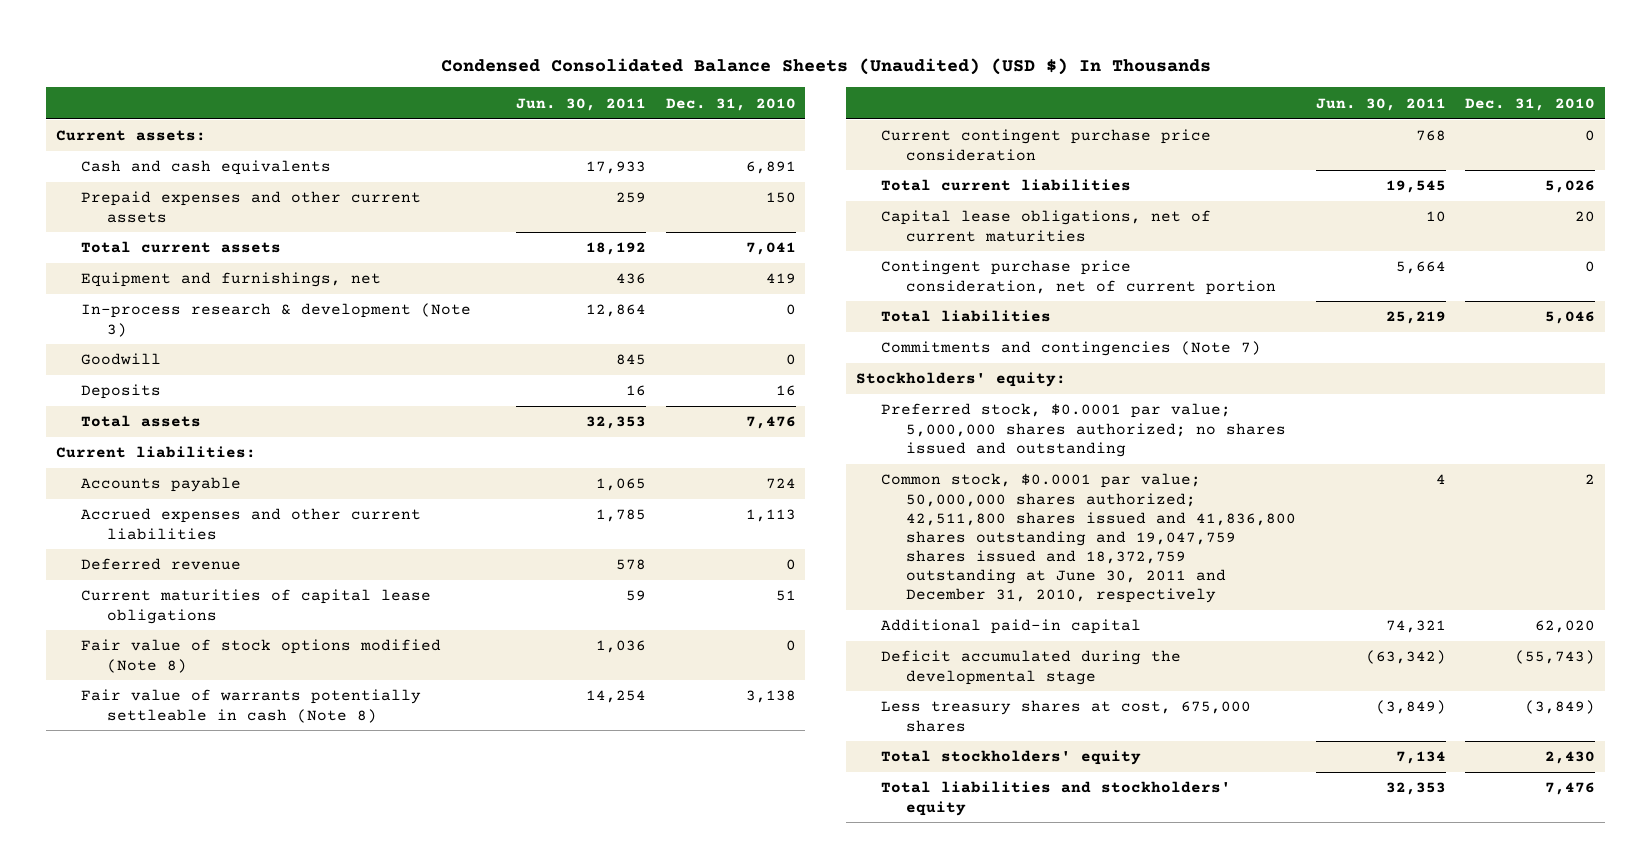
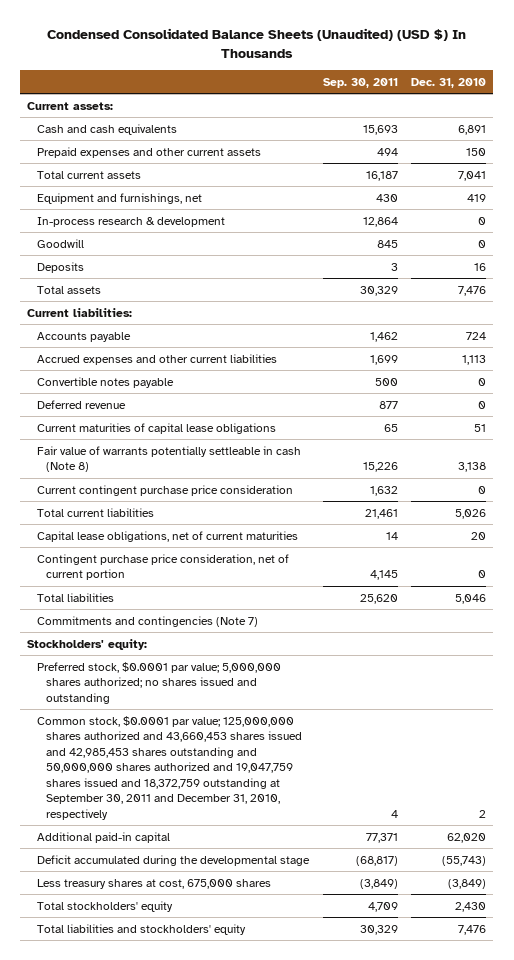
[516,97,647,111] Jun. 30, 2011 -> none
none -> [322,77,398,88] Sep. 30, 2011
[81,303,472,337] In-process research & development (Note 3) -> [36,216,225,227] In-process research & development
none -> [36,376,174,388] Convertible notes payable
[81,639,442,673] Fair value of stock options modified (Note 8) -> none
[880,473,1297,604] Common stock, $0.0001 par value; 50,000,000 shares authorized; 42,511,800 shares issued and 41,836,800 shares outstanding and 19,047,759 shares issued and 18,372,759 outstanding at June 30, 2011 and December 31, 2010, respectively -> [36,715,302,820] Common stock, $0.0001 par value; 125,000,000 shares authorized and 43,660,453 shares issued and 42,985,453 shares outstanding and 50,000,000 shares authorized and 19,047,759 shares issued and 18,372,759 outstanding at September 30, 2011 and December 31, 2010, respectively

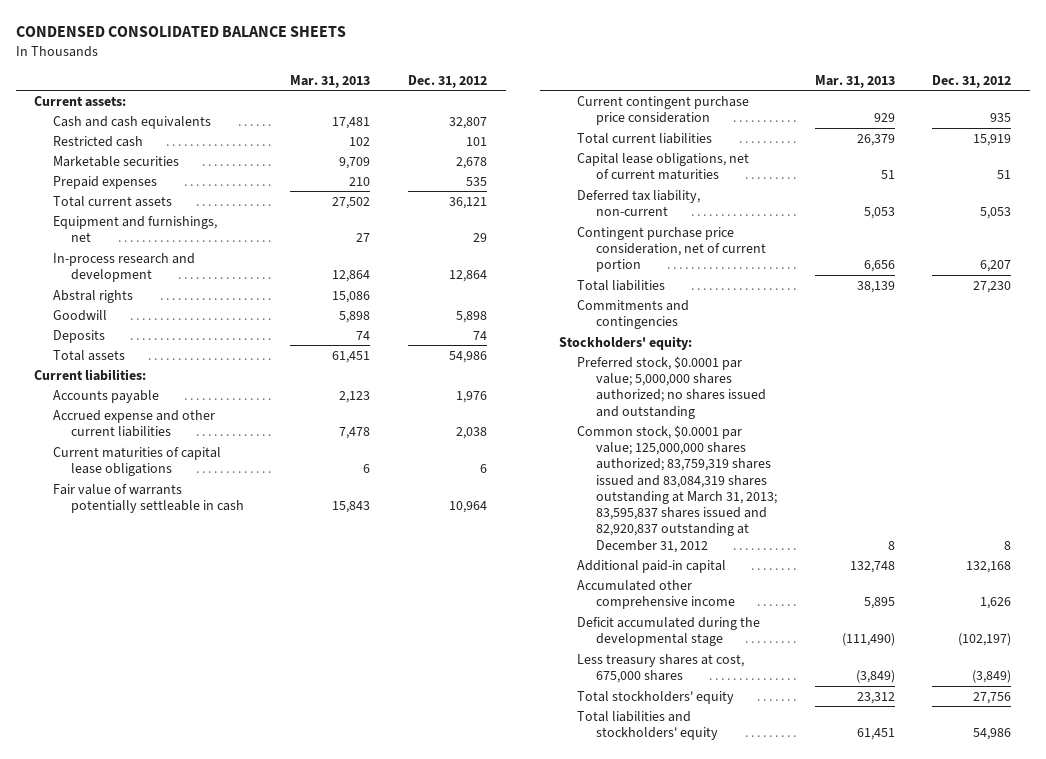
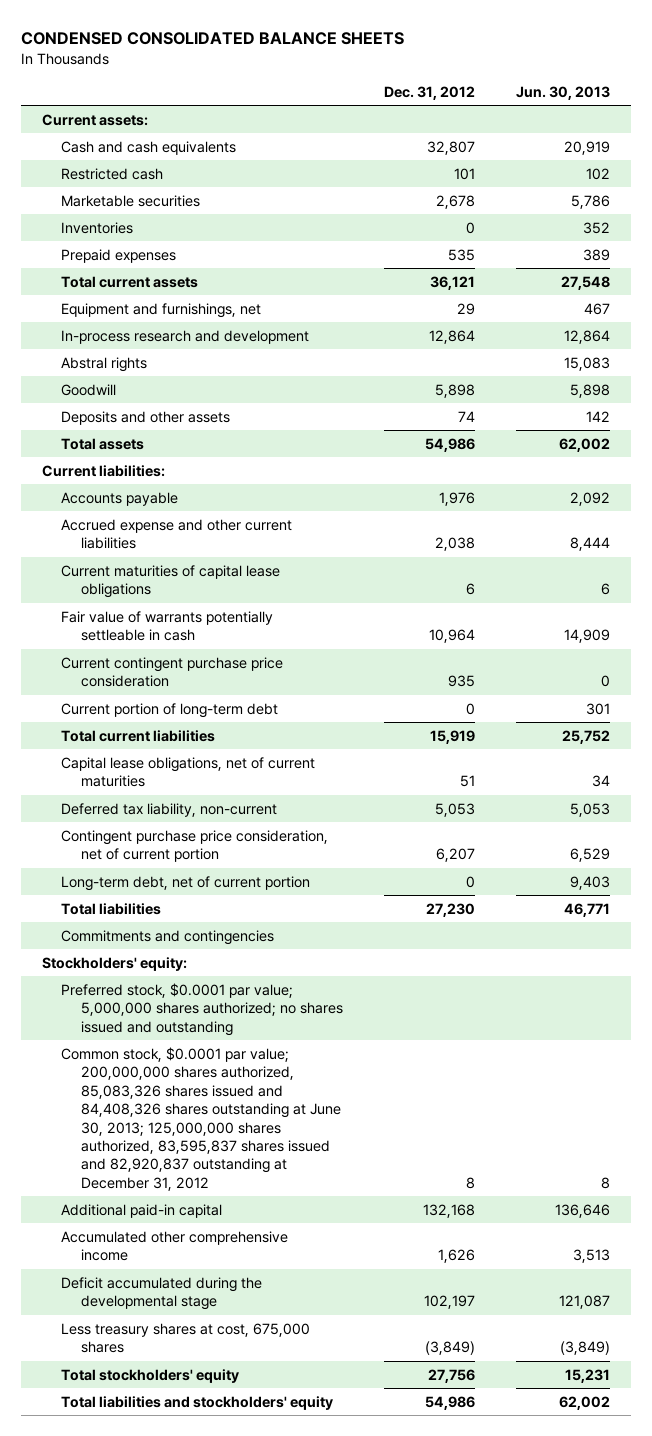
[290,74,371,88] Mar. 31, 2013 -> none
none -> [516,85,611,100] Jun. 30, 2013
none -> [61,221,134,234] Inventories
[52,329,105,343] Deposits -> [61,410,231,425] Deposits and other assets
none -> [61,702,279,718] Current portion of long-term debt
none -> [61,875,311,891] Long-term debt, net of current portion
[577,424,777,553] Common stock, $0.0001 par value; 125,000,000 shares authorized; 83,759,319 shares issued and 83,084,319 shares outstanding at March 31, 2013; 83,595,837 shares issued and 82,920,837 outstanding at December 31, 2012 -> [61,1046,342,1191] Common stock, $0.0001 par value; 200,000,000 shares authorized, 85,083,326 shares issued and 84,408,326 shares outstanding at June 30, 2013; 125,000,000 shares authorized, 83,595,837 shares issued and 82,920,837 outstanding at December 31, 2012
[958,633,1012,647] (102,197) -> [424,1295,476,1310] 102,197

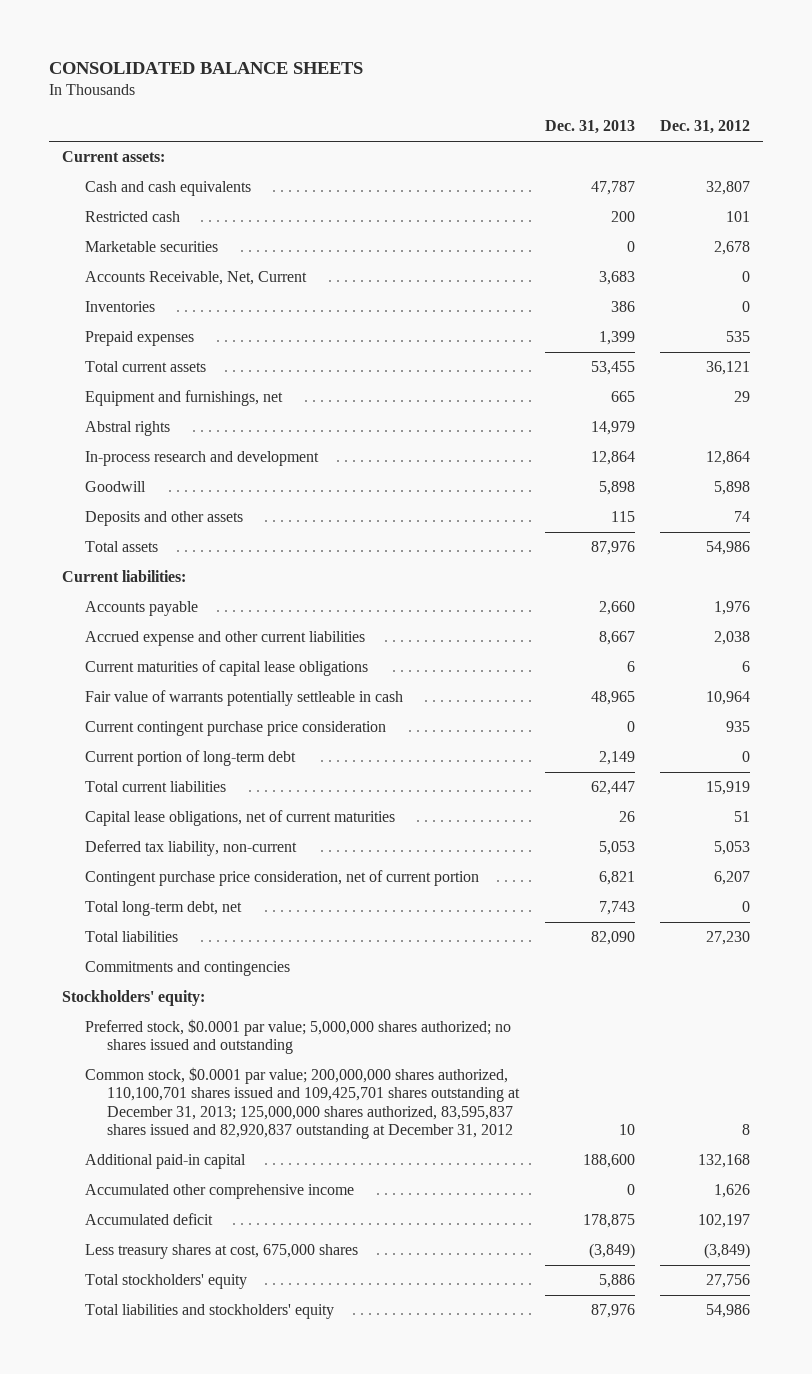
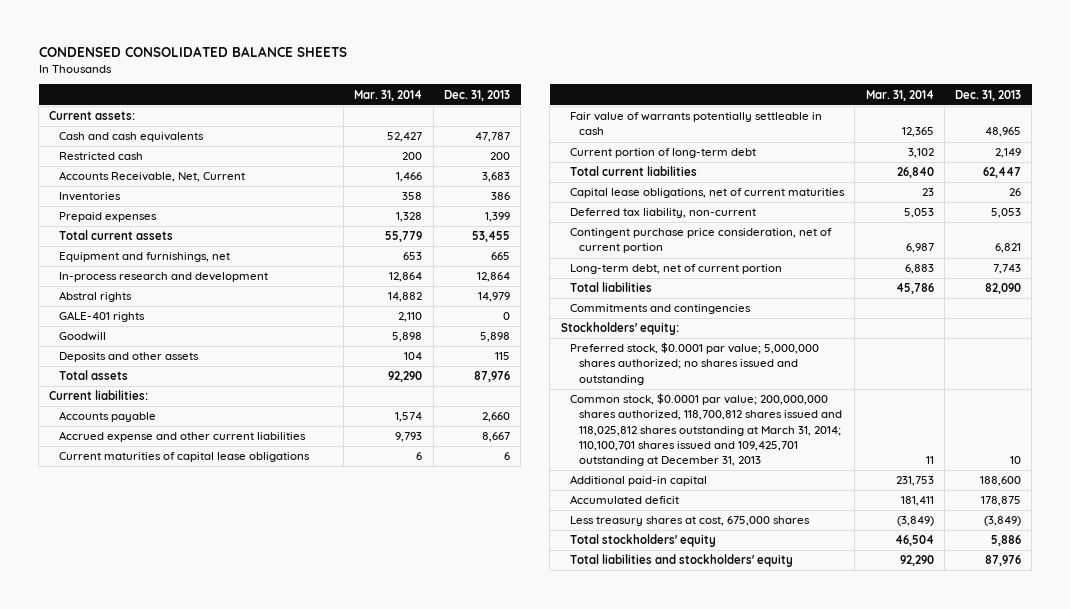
[49,62,364,75] CONSOLIDATED BALANCE SHEETS -> [38,45,347,57] CONDENSED CONSOLIDATED BALANCE SHEETS
[659,120,750,135] Dec. 31, 2012 -> none
none -> [354,89,423,101] Mar. 31, 2014
[84,241,218,253] Marketable securities -> none
[84,421,170,437] Abstral rights -> [58,291,132,303] Abstral rights
none -> [58,311,145,323] GALE-401 rights
[84,721,386,737] Current contingent purchase price consideration -> none
[84,901,242,917] Total long-term debt, net -> [570,264,783,275] Long-term debt, net of current portion
[84,1067,521,1140] Common stock, $0.0001 par value; 200,000,000 shares authorized, 110,100,701 shares issued and 109,425,701 shares outstanding at December 31, 2013; 125,000,000 shares authorized, 83,595,837 shares issued and 82,920,837 outstanding at December 31, 2012 -> [570,393,843,466] Common stock, $0.0001 par value; 200,000,000 shares authorized, 118,700,812 shares issued and 118,025,812 shares outstanding at March 31, 2014; 110,100,701 shares issued and 109,425,701 outstanding at December 31, 2013
[84,1184,354,1200] Accumulated other comprehensive income -> none

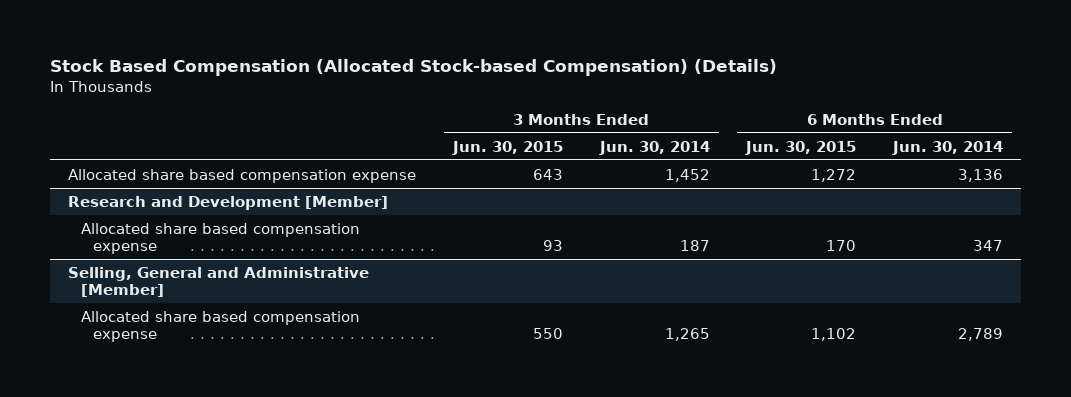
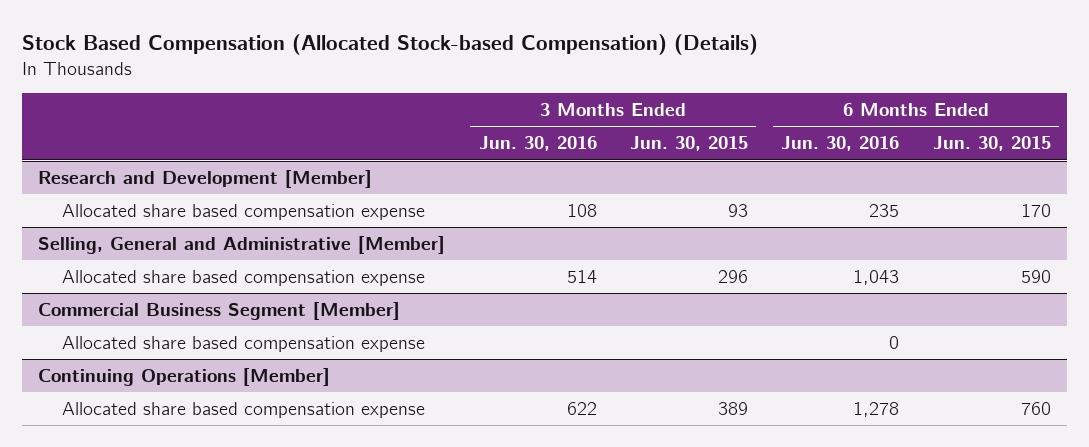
[598,140,710,155] Jun. 30, 2014 -> none
[891,140,1003,155] Jun. 30, 2014 -> none
none -> [478,136,597,152] Jun. 30, 2016
none -> [781,136,900,152] Jun. 30, 2016
[68,168,417,183] Allocated share based compensation expense -> none
[532,328,563,340] 550 -> [718,269,749,283] 296
[811,328,857,342] 1,102 -> [1020,269,1051,283] 590
none -> [38,301,401,320] Commercial Business Segment [Member]
none -> [62,335,426,352] Allocated share based compensation expense
none -> [38,367,331,386] Continuing Operations [Member]
none -> [62,401,426,418] Allocated share based compensation expense

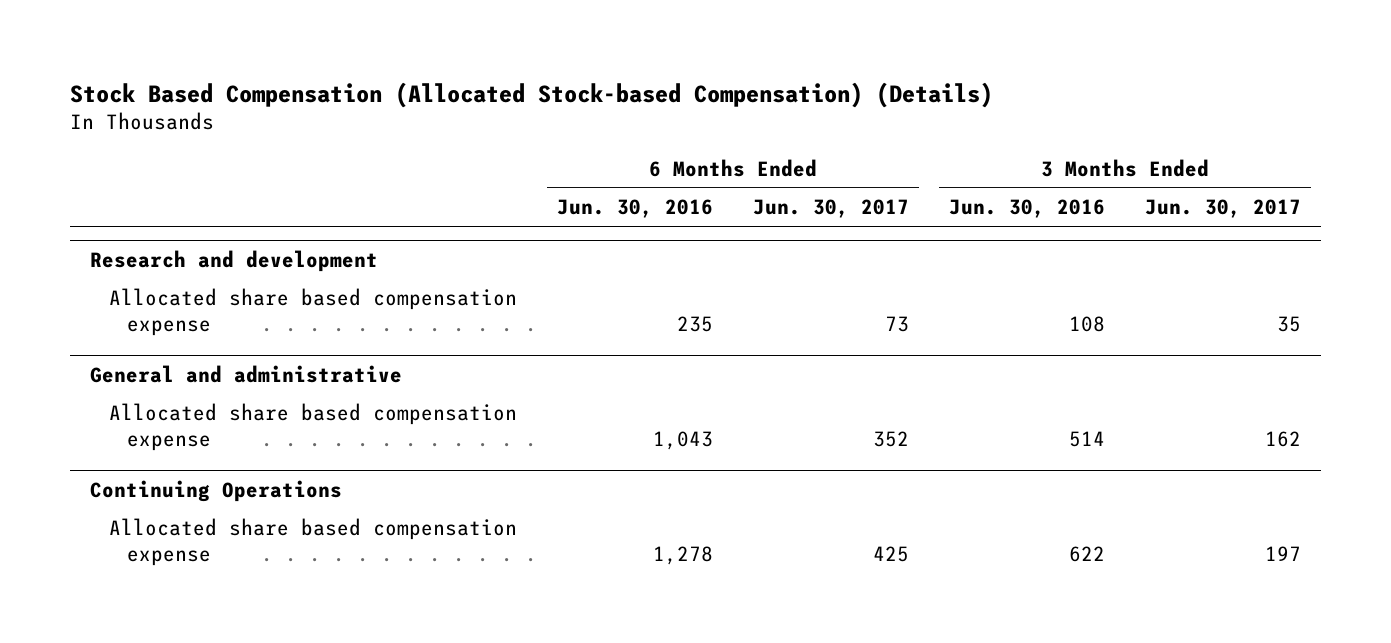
[630,136,749,152] Jun. 30, 2015 -> none
[932,136,1051,152] Jun. 30, 2015 -> none
none -> [752,199,909,219] Jun. 30, 2017
none -> [1145,199,1302,219] Jun. 30, 2017
[38,169,373,188] Research and Development [Member] -> [90,250,379,273] Research and development
[38,235,446,254] Selling, General and Administrative [Member] -> [90,365,403,384] General and administrative
[38,301,401,320] Commercial Business Segment [Member] -> none
[62,335,426,352] Allocated share based compensation expense -> none
[38,367,331,386] Continuing Operations [Member] -> [90,480,343,503] Continuing Operations

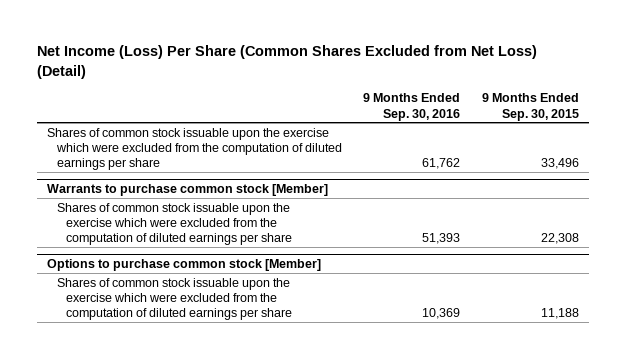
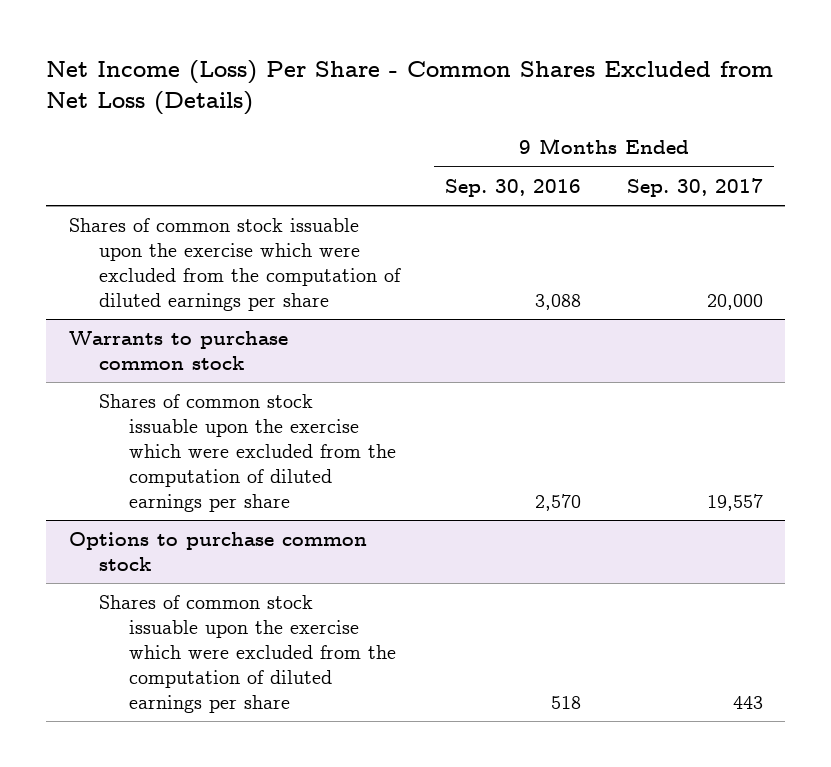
[36,45,537,80] Net Income (Loss) Per Share (Common Shares Excluded from Net Loss) (Detail) -> [45,59,773,116] Net Income (Loss) Per Share - Common Shares Excluded from Net Loss (Details)
[481,93,579,121] 9 Months Ended Sep. 30, 2015 -> none
none -> [626,177,763,197] Sep. 30, 2017
[422,157,461,169] 61,762 -> [535,293,582,310] 3,088
[47,184,329,197] Warrants to purchase common stock [Member] -> [68,331,288,371] Warrants to purchase common stock
[422,232,461,244] 51,393 -> [535,493,582,511] 2,570
[47,259,322,272] Options to purchase common stock [Member] -> [68,532,367,572] Options to purchase common stock
[422,307,461,319] 10,369 -> [551,695,582,709] 518

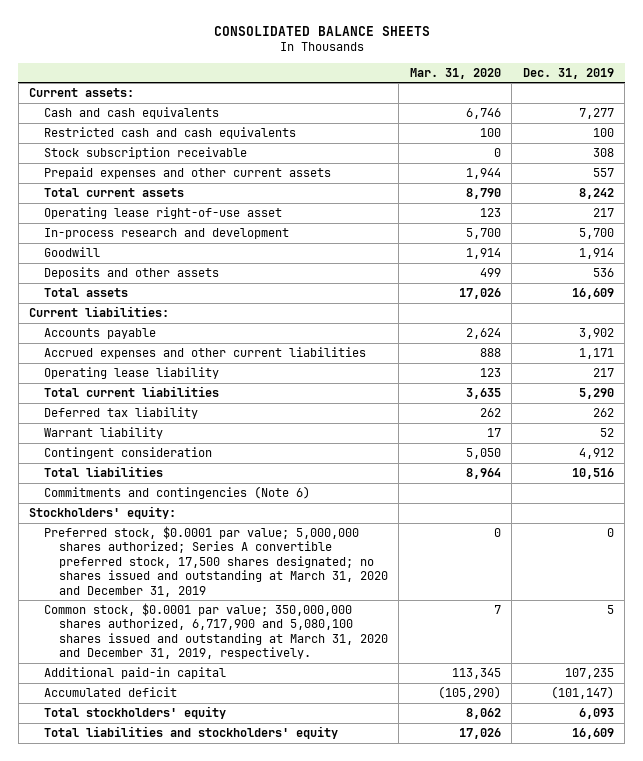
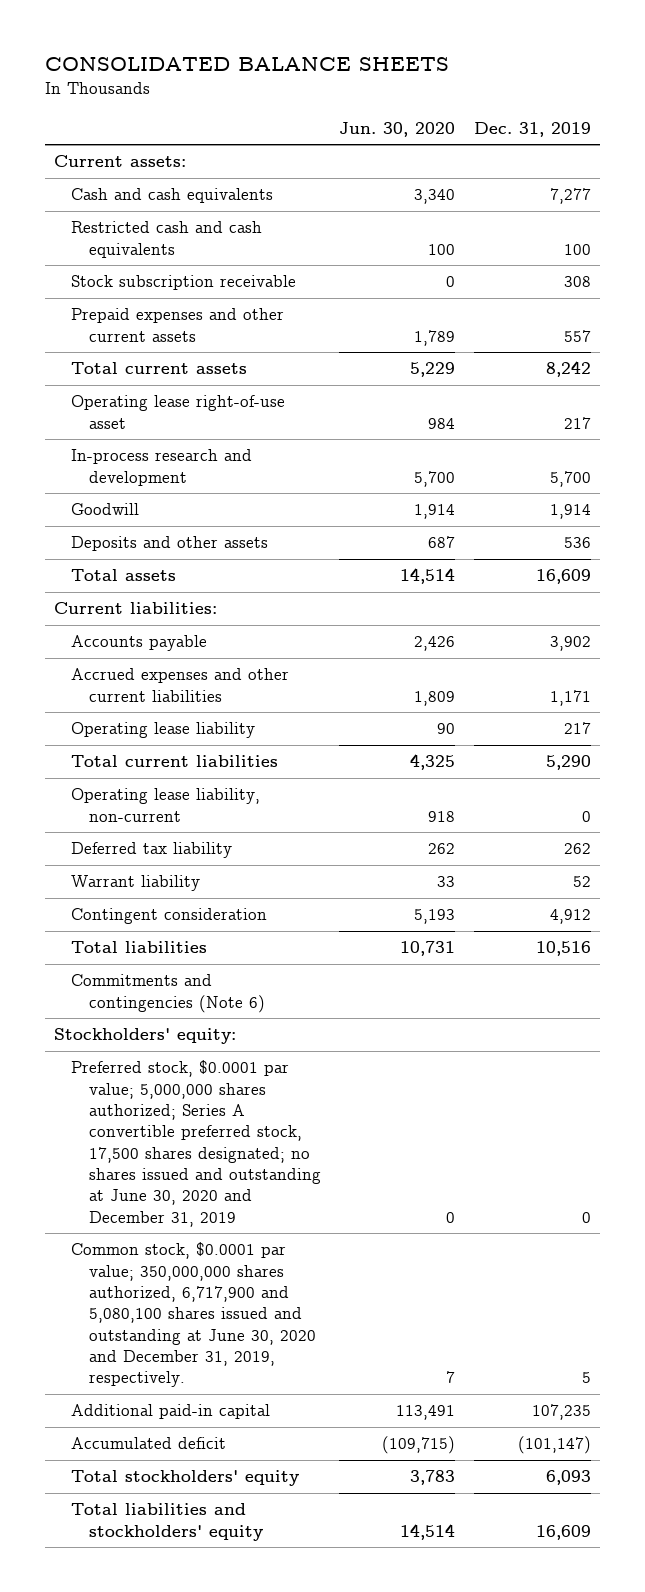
[409,67,501,79] Mar. 31, 2020 -> none
none -> [339,121,456,137] Jun. 30, 2020
none -> [71,788,261,822] Operating lease liability, non-current
[43,526,388,597] Preferred stock, $0.0001 par value; 5,000,000 shares authorized; Series A convertible preferred stock, 17,500 shares designated; no shares issued and outstanding at March 31, 2020 and December 31, 2019 -> [71,1060,321,1227] Preferred stock, $0.0001 par value; 5,000,000 shares authorized; Series A convertible preferred stock, 17,500 shares designated; no shares issued and outstanding at June 30, 2020 and December 31, 2019
[43,603,388,660] Common stock, $0.0001 par value; 350,000,000 shares authorized, 6,717,900 and 5,080,100 shares issued and outstanding at March 31, 2020 and December 31, 2019, respectively. -> [71,1242,316,1388] Common stock, $0.0001 par value; 350,000,000 shares authorized, 6,717,900 and 5,080,100 shares issued and outstanding at June 30, 2020 and December 31, 2019, respectively.

